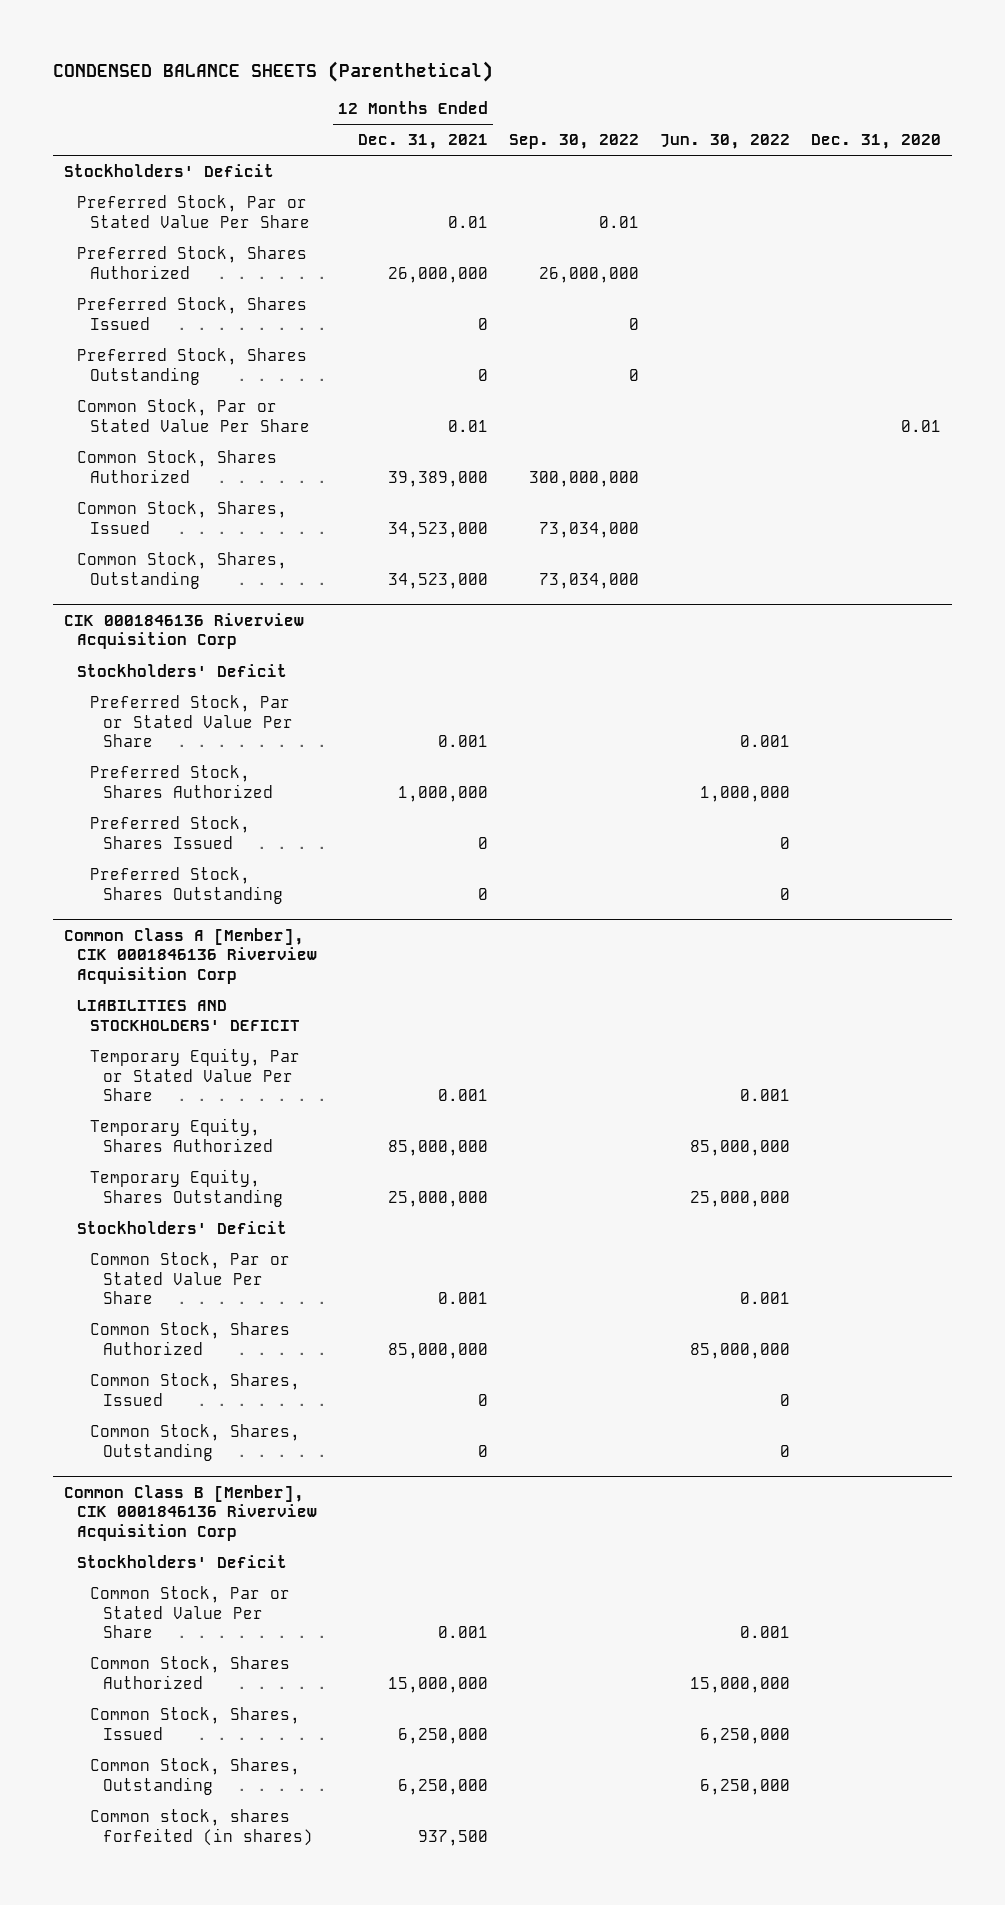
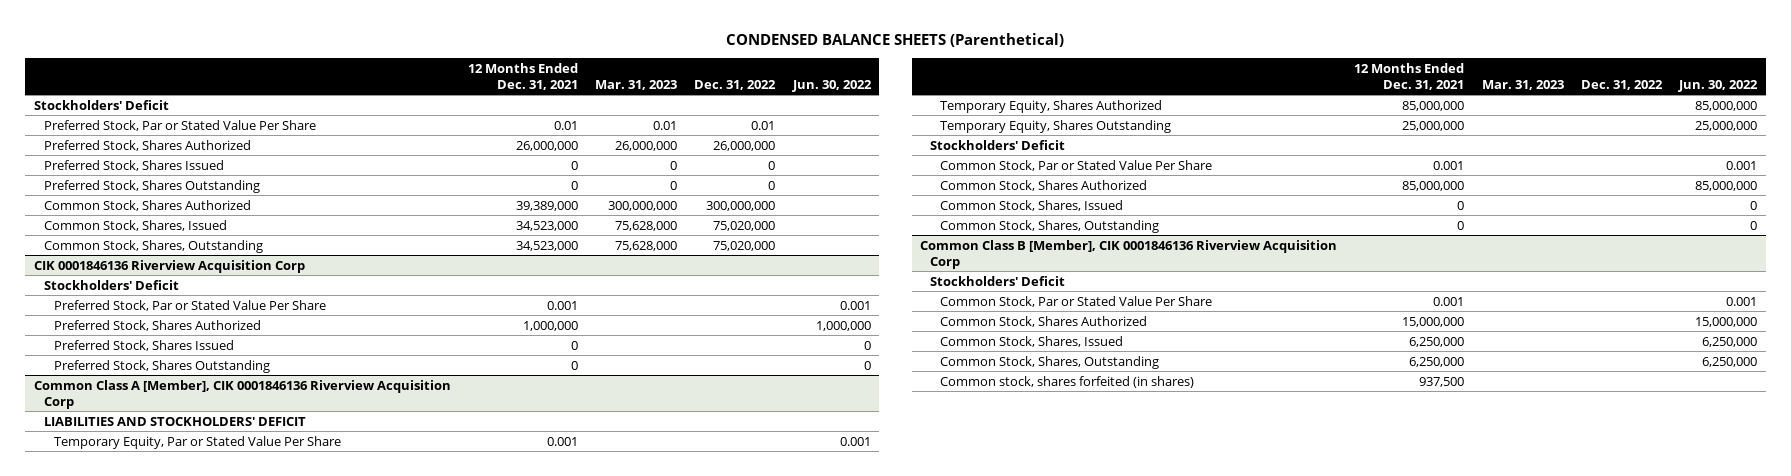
[509,134,640,150] Sep. 30, 2022 -> none
[811,134,942,150] Dec. 31, 2020 -> none
none -> [595,79,678,90] Mar. 31, 2023
none -> [694,79,777,90] Dec. 31, 2022
[76,399,310,432] Common Stock, Par or Stated Value Per Share -> none

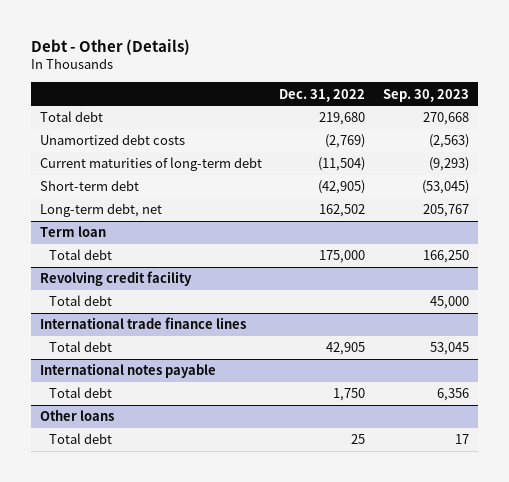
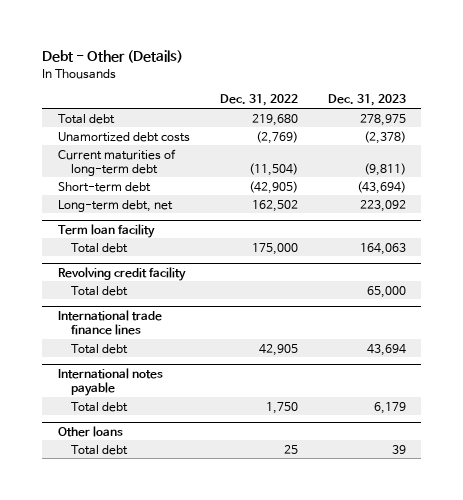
[382,88,469,102] Sep. 30, 2023 -> none
none -> [327,94,406,107] Dec. 31, 2023
[39,226,106,238] Term loan -> [57,223,155,238] Term loan facility

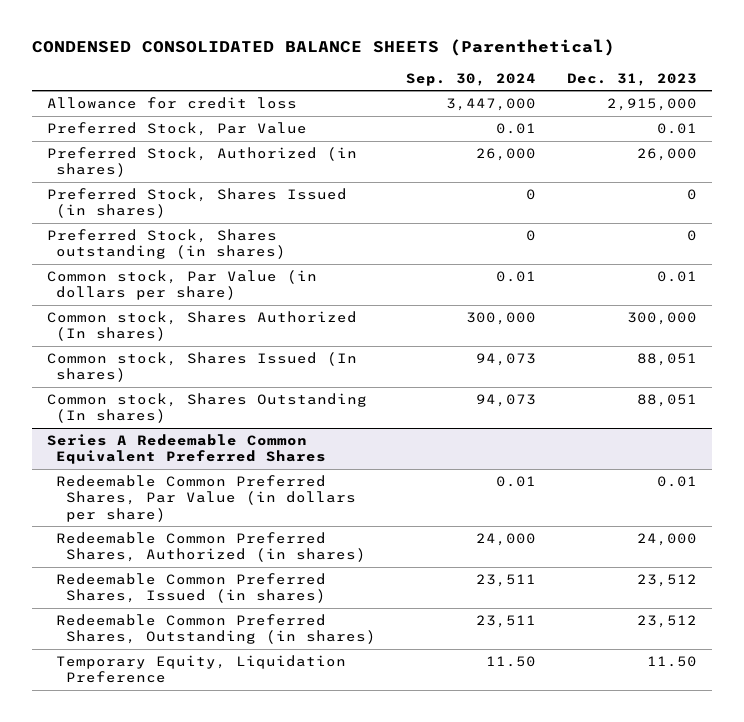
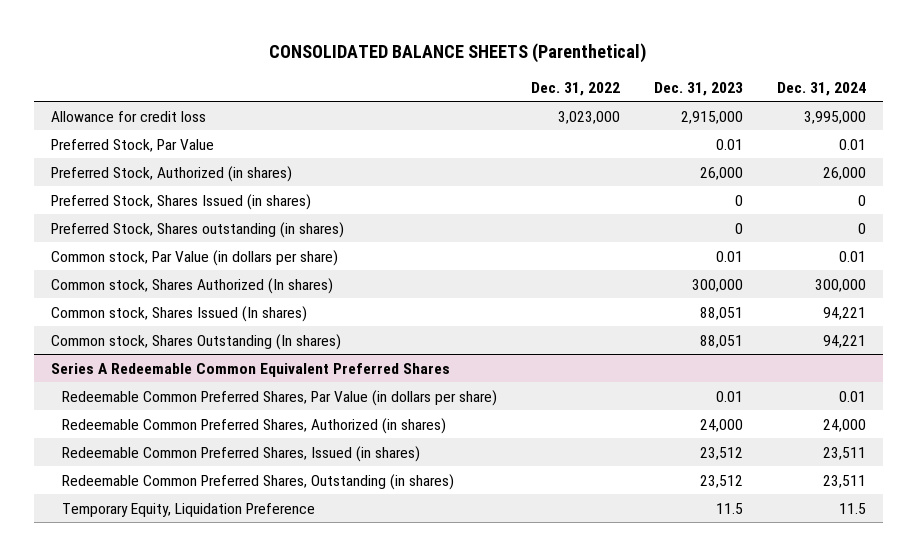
[31,39,615,57] CONDENSED CONSOLIDATED BALANCE SHEETS (Parenthetical) -> [269,42,647,63] CONSOLIDATED BALANCE SHEETS (Parenthetical)
[406,72,537,86] Sep. 30, 2024 -> none
none -> [531,81,621,96] Dec. 31, 2022
none -> [777,81,867,96] Dec. 31, 2024
[646,656,697,668] 11.50 -> [716,502,744,514] 11.5

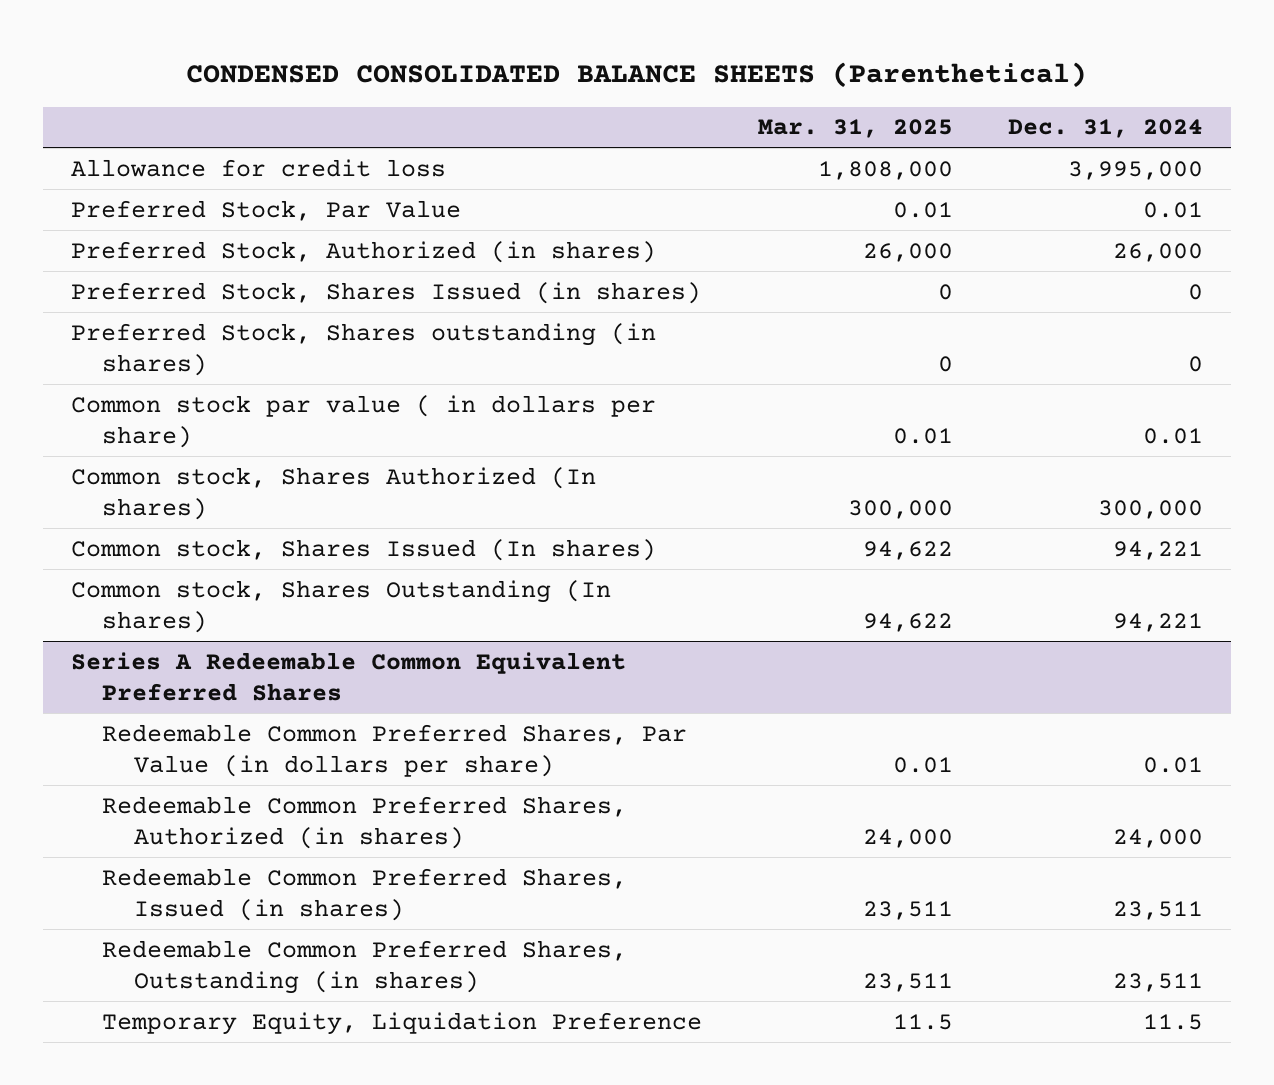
[269,42,647,63] CONSOLIDATED BALANCE SHEETS (Parenthetical) -> [185,61,1087,88] CONDENSED CONSOLIDATED BALANCE SHEETS (Parenthetical)
[531,81,621,96] Dec. 31, 2022 -> none
[654,81,744,96] Dec. 31, 2023 -> none
none -> [757,119,953,139] Mar. 31, 2025
[50,249,338,266] Common stock, Par Value (in dollars per share) -> [70,394,656,448] Common stock par value ( in dollars per share)

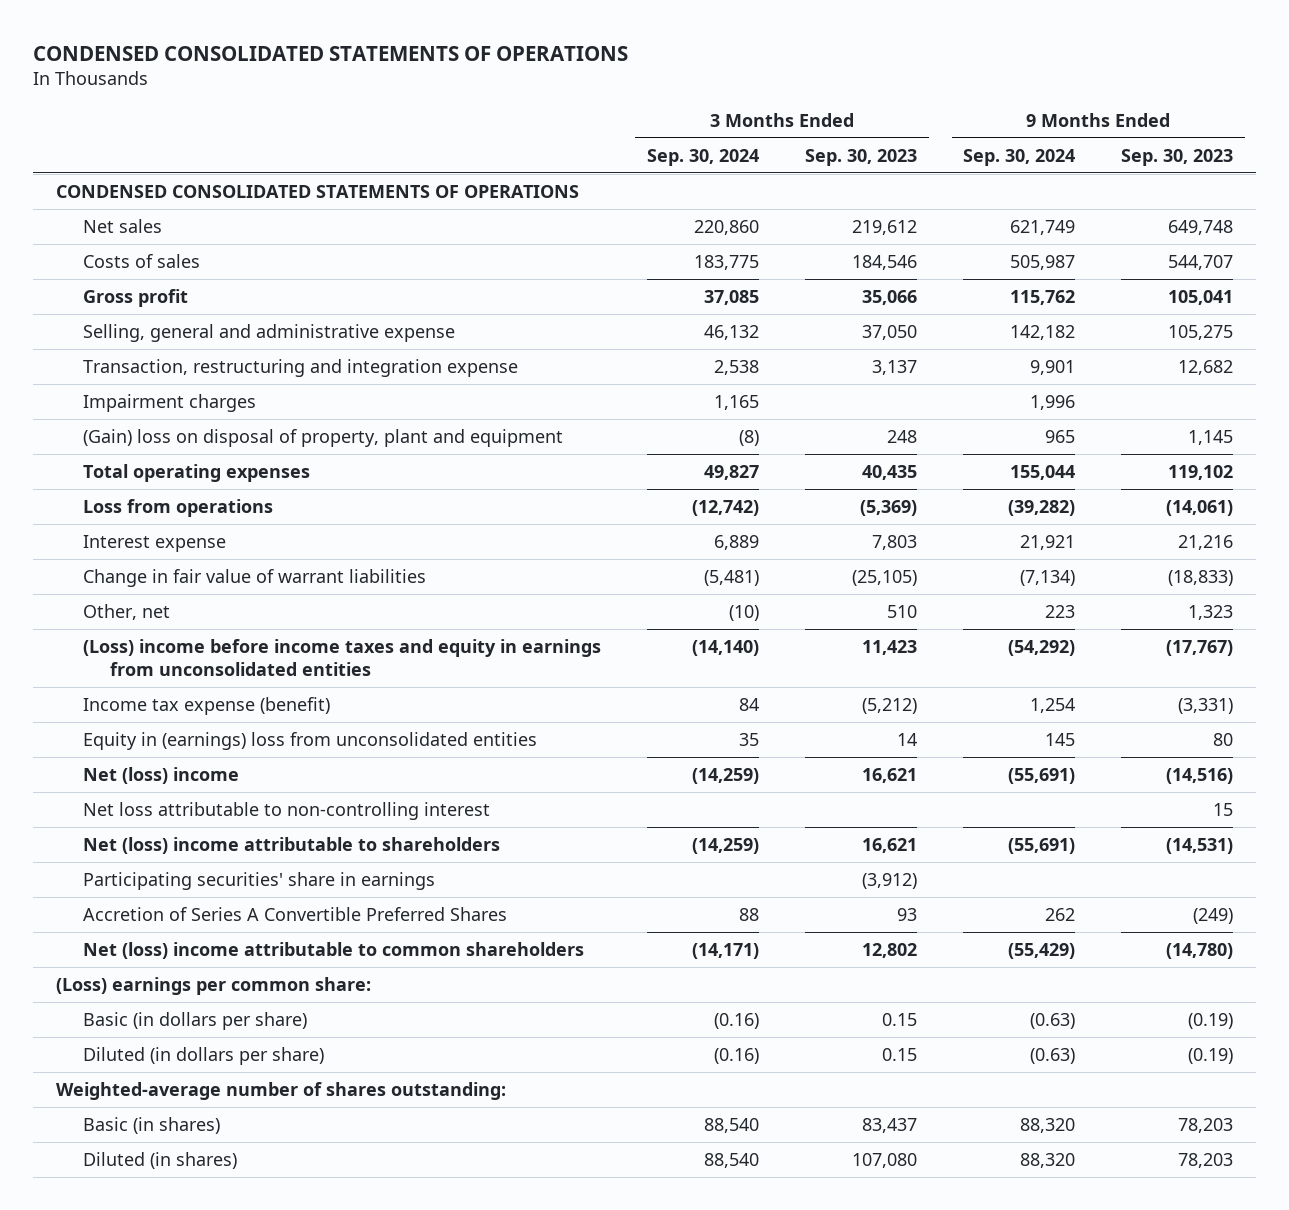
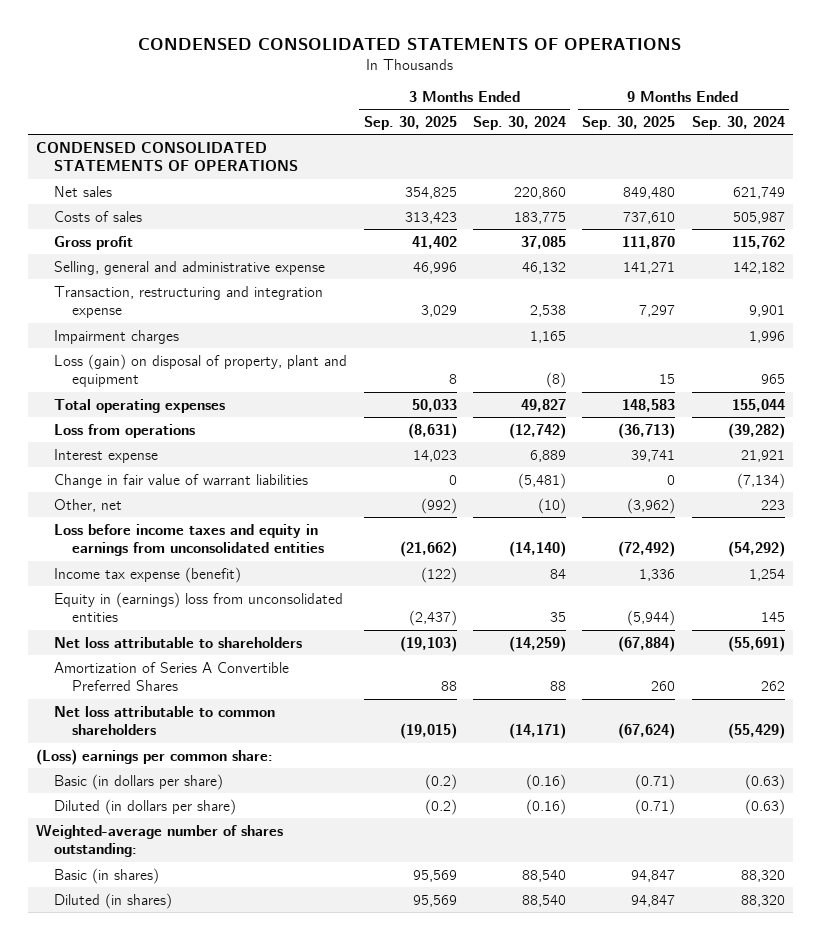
[805,148,918,166] Sep. 30, 2023 -> none
[1121,148,1234,166] Sep. 30, 2023 -> none
none -> [363,115,457,130] Sep. 30, 2025
none -> [582,115,676,130] Sep. 30, 2025
[82,428,563,447] (Gain) loss on disposal of property, plant and equipment -> [54,353,348,387] Loss (gain) on disposal of property, plant and equipment
[82,638,601,677] (Loss) income before income taxes and equity in earnings from unconsolidated entities -> [54,523,325,556] Loss before income taxes and equity in earnings from unconsolidated entities
[82,766,239,784] Net (loss) income -> none
[82,801,490,820] Net loss attributable to non-controlling interest -> none
[82,871,435,890] Participating securities' share in earnings -> none
[82,836,500,854] Net (loss) income attributable to shareholders -> [54,636,303,648] Net loss attributable to shareholders
[82,906,507,921] Accretion of Series A Convertible Preferred Shares -> [54,661,290,691] Amortization of Series A Convertible Preferred Shares
[82,941,584,959] Net (loss) income attributable to common shareholders -> [54,705,276,735] Net loss attributable to common shareholders

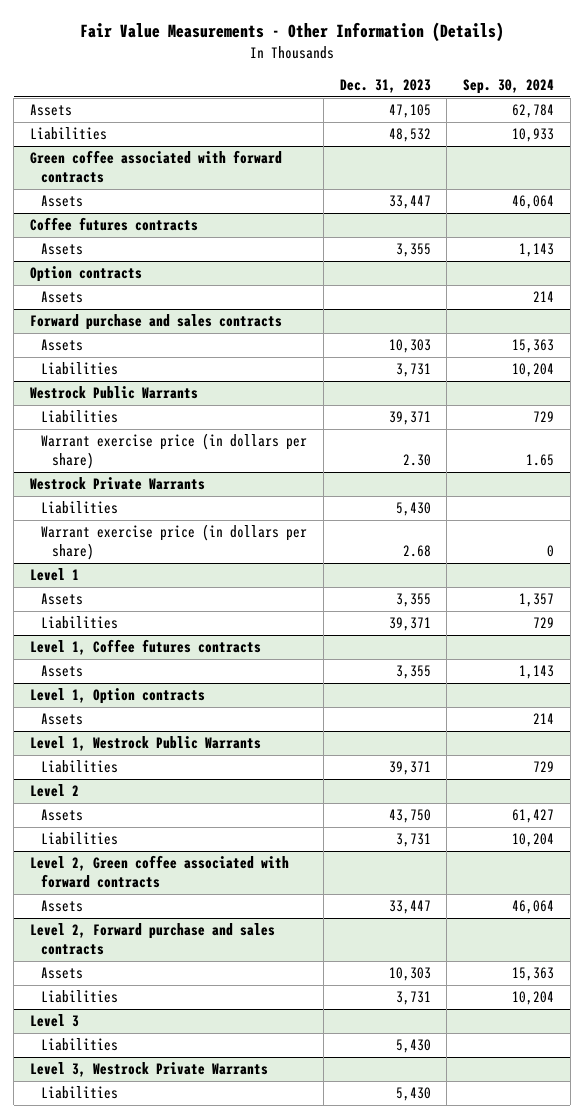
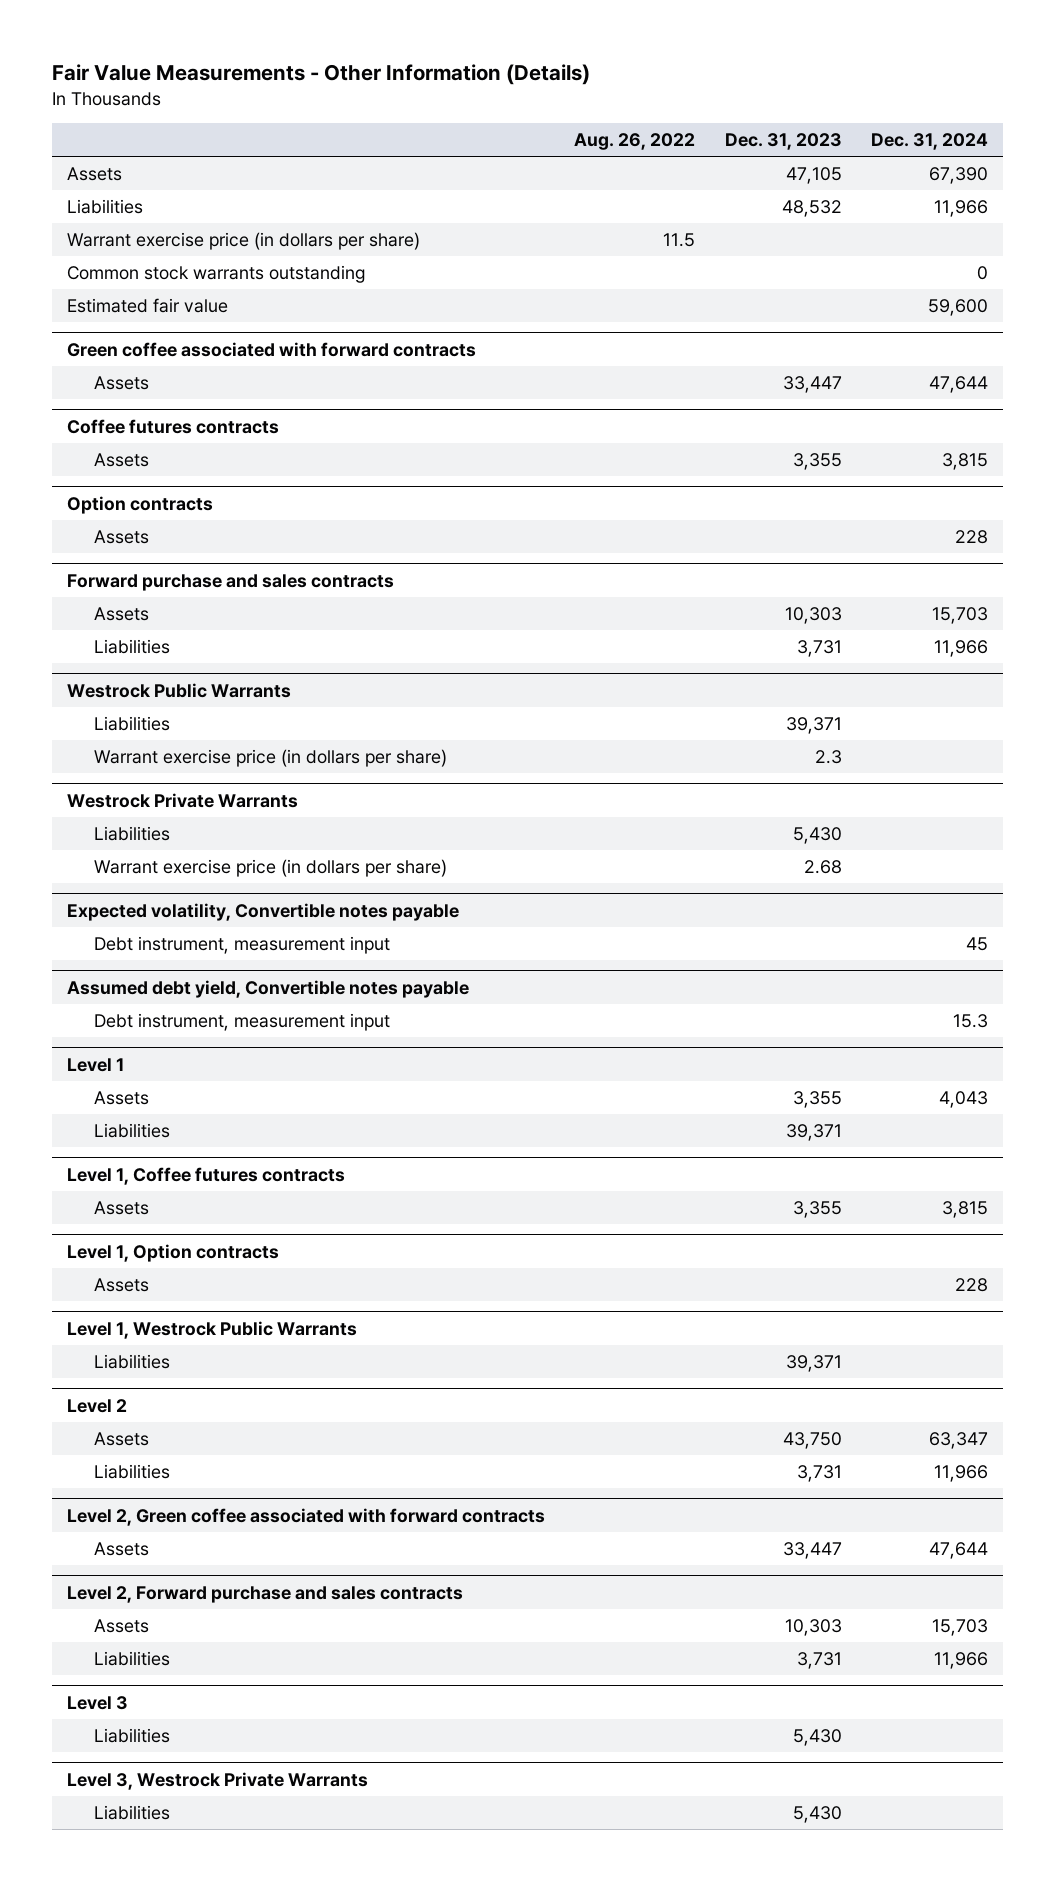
[463,79,555,95] Sep. 30, 2024 -> none
none -> [574,132,696,150] Aug. 26, 2022
none -> [871,132,989,150] Dec. 31, 2024
none -> [66,232,420,251] Warrant exercise price (in dollars per share)
none -> [66,265,365,284] Common stock warrants outstanding
none -> [66,298,228,314] Estimated fair value
[402,454,431,467] 2.30 -> [814,750,842,765] 2.3
none -> [66,902,459,921] Expected volatility, Convertible notes payable
none -> [93,936,390,955] Debt instrument, measurement input
none -> [66,979,469,998] Assumed debt yield, Convertible notes payable
none -> [93,1013,390,1032] Debt instrument, measurement input

